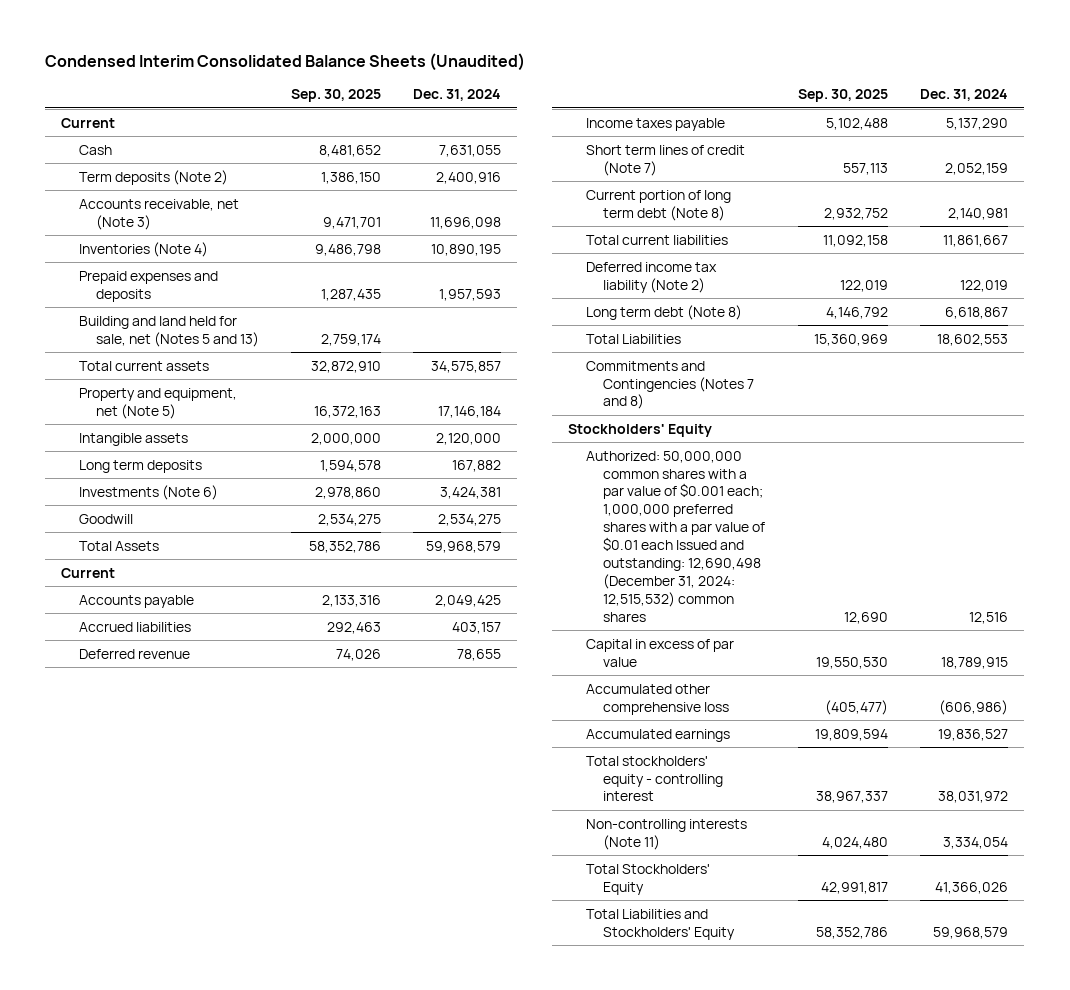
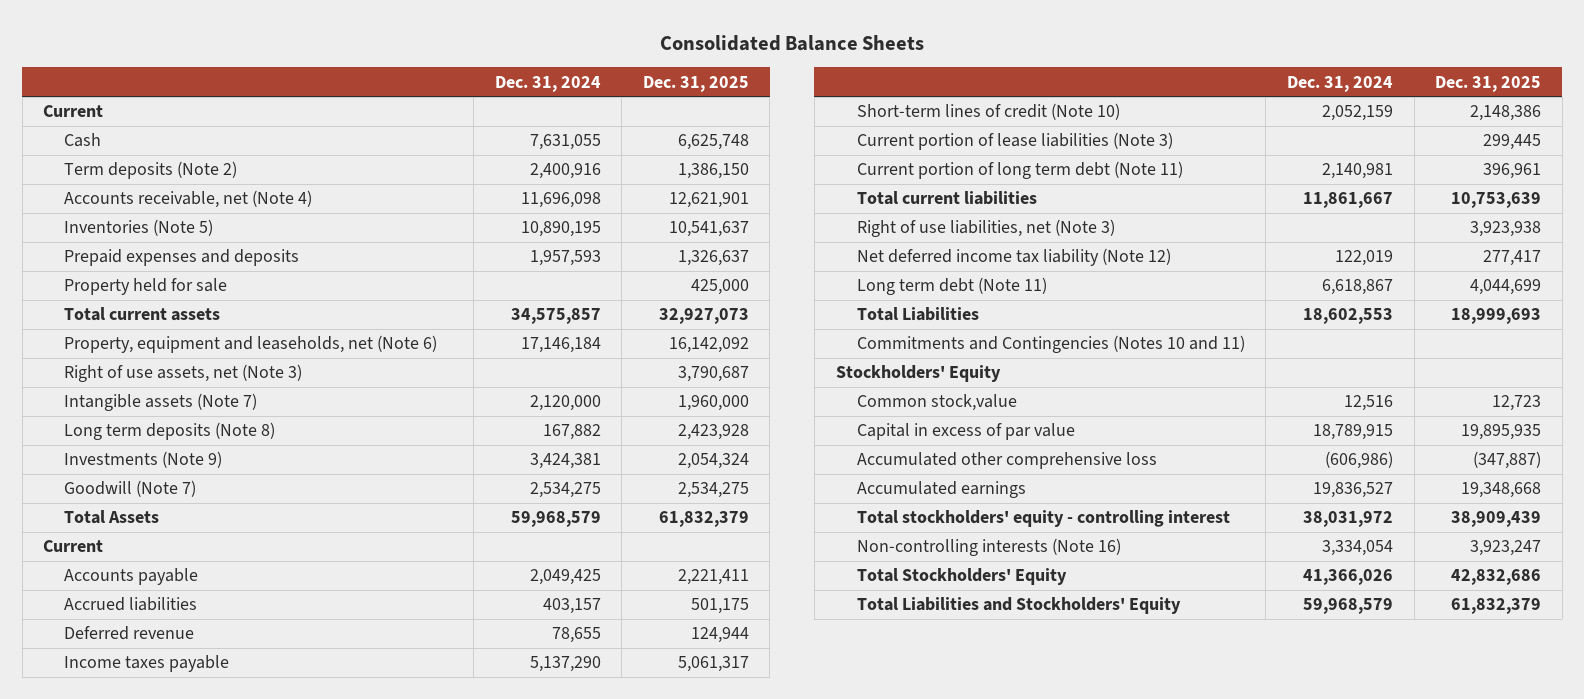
[45,52,526,71] Condensed Interim Consolidated Balance Sheets (Unaudited) -> [660,34,925,51] Consolidated Balance Sheets
[291,89,382,103] Sep. 30, 2025 -> none
none -> [642,75,749,92] Dec. 31, 2025
[78,198,239,230] Accounts receivable, net (Note 3) -> [64,190,313,209] Accounts receivable, net (Note 4)
[78,241,208,257] Inventories (Note 4) -> [64,219,214,237] Inventories (Note 5)
[78,315,260,347] Building and land held for sale, net (Notes 5 and 13) -> none
none -> [64,278,228,296] Property held for sale
[78,387,237,419] Property and equipment, net (Note 5) -> [64,335,438,354] Property, equipment and leaseholds, net (Note 6)
none -> [64,364,303,383] Right of use assets, net (Note 3)
[78,432,188,446] Intangible assets -> [64,393,258,412] Intangible assets (Note 7)
[78,459,202,473] Long term deposits -> [64,422,276,441] Long term deposits (Note 8)
[78,484,218,500] Investments (Note 6) -> [64,451,223,469] Investments (Note 9)
[78,513,133,524] Goodwill -> [64,480,197,498] Goodwill (Note 7)
[585,144,745,176] Short term lines of credit (Note 7) -> [856,103,1120,121] Short-term lines of credit (Note 10)
none -> [856,132,1173,151] Current portion of lease liabilities (Note 3)
[585,189,731,221] Current portion of long term debt (Note 8) -> [856,161,1183,180] Current portion of long term debt (Note 11)
none -> [856,219,1115,238] Right of use liabilities, net (Note 3)
[585,261,717,293] Deferred income tax liability (Note 2) -> [856,248,1171,267] Net deferred income tax liability (Note 12)
[585,304,742,320] Long term debt (Note 8) -> [856,277,1047,296] Long term debt (Note 11)
[585,360,755,410] Commitments and Contingencies (Notes 7 and 8) -> [856,335,1245,354] Commitments and Contingencies (Notes 10 and 11)
[585,450,766,622] Authorized: 50,000,000 common shares with a par value of $0.001 each; 1,000,000 preferred shares with a par value of $0.01 each Issued and outstanding: 12,690,498 (December 31, 2024: 12,515,532) common shares -> [856,394,1017,412] Common stock,value
[585,818,747,850] Non-controlling interests (Note 11) -> [856,538,1121,557] Non-controlling interests (Note 16)

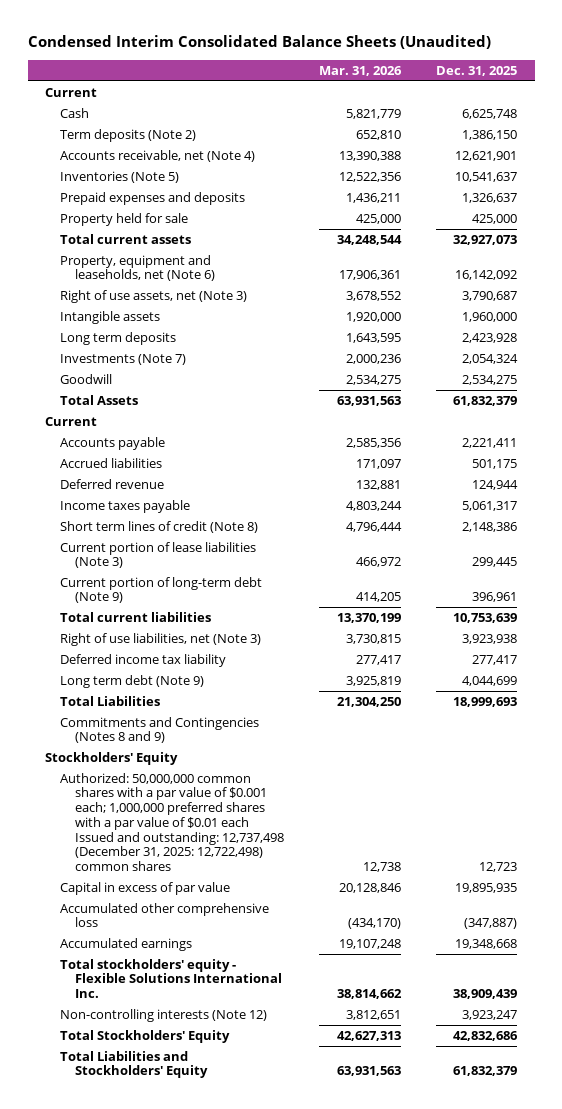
[660,34,925,51] Consolidated Balance Sheets -> [27,35,491,50] Condensed Interim Consolidated Balance Sheets (Unaudited)
[494,75,601,92] Dec. 31, 2024 -> none
none -> [319,65,403,76] Mar. 31, 2026
[64,393,258,412] Intangible assets (Note 7) -> [60,310,161,324] Intangible assets
[64,422,276,441] Long term deposits (Note 8) -> [60,331,177,345] Long term deposits
[64,451,223,469] Investments (Note 9) -> [60,353,187,365] Investments (Note 7)
[64,480,197,498] Goodwill (Note 7) -> [60,373,113,384] Goodwill
[856,103,1120,121] Short-term lines of credit (Note 10) -> [60,520,259,533] Short term lines of credit (Note 8)
[856,161,1183,180] Current portion of long term debt (Note 11) -> [60,576,263,604] Current portion of long-term debt (Note 9)
[856,248,1171,267] Net deferred income tax liability (Note 12) -> [60,653,227,667] Deferred income tax liability
[856,277,1047,296] Long term debt (Note 11) -> [60,674,205,688] Long term debt (Note 9)
[856,335,1245,354] Commitments and Contingencies (Notes 10 and 11) -> [60,716,260,744] Commitments and Contingencies (Notes 8 and 9)
[856,394,1017,412] Common stock,value -> [60,772,284,871] Authorized: 50,000,000 common shares with a par value of $0.001 each; 1,000,000 preferred shares with a par value of $0.01 each Issued and outstanding: 12,737,498 (December 31, 2025: 12,722,498) common shares
[856,510,1230,528] Total stockholders' equity - controlling interest -> [60,958,282,999] Total stockholders' equity - Flexible Solutions International Inc.
[856,538,1121,557] Non-controlling interests (Note 16) -> [60,1008,268,1022] Non-controlling interests (Note 12)

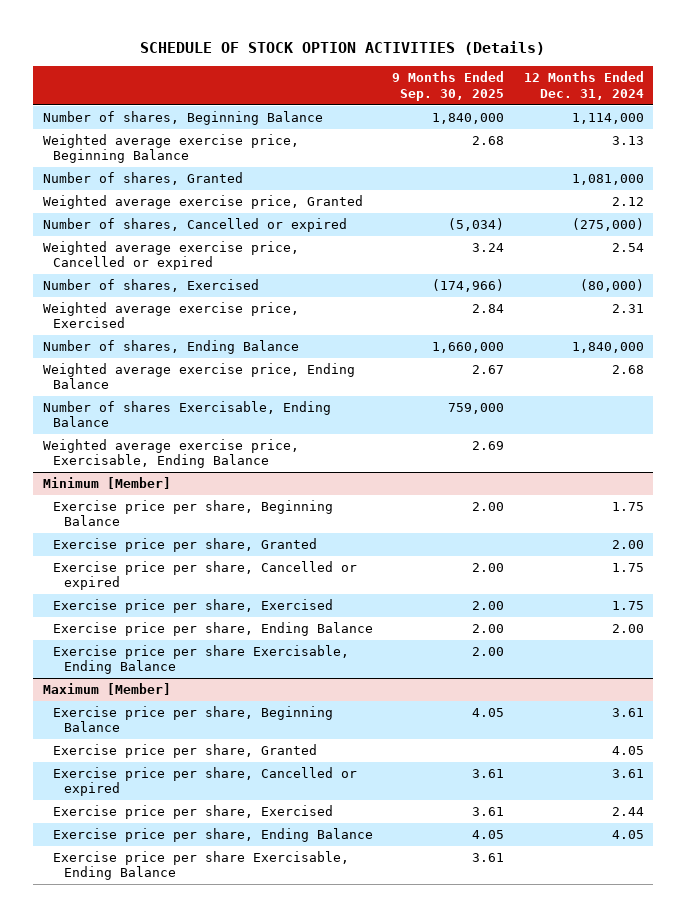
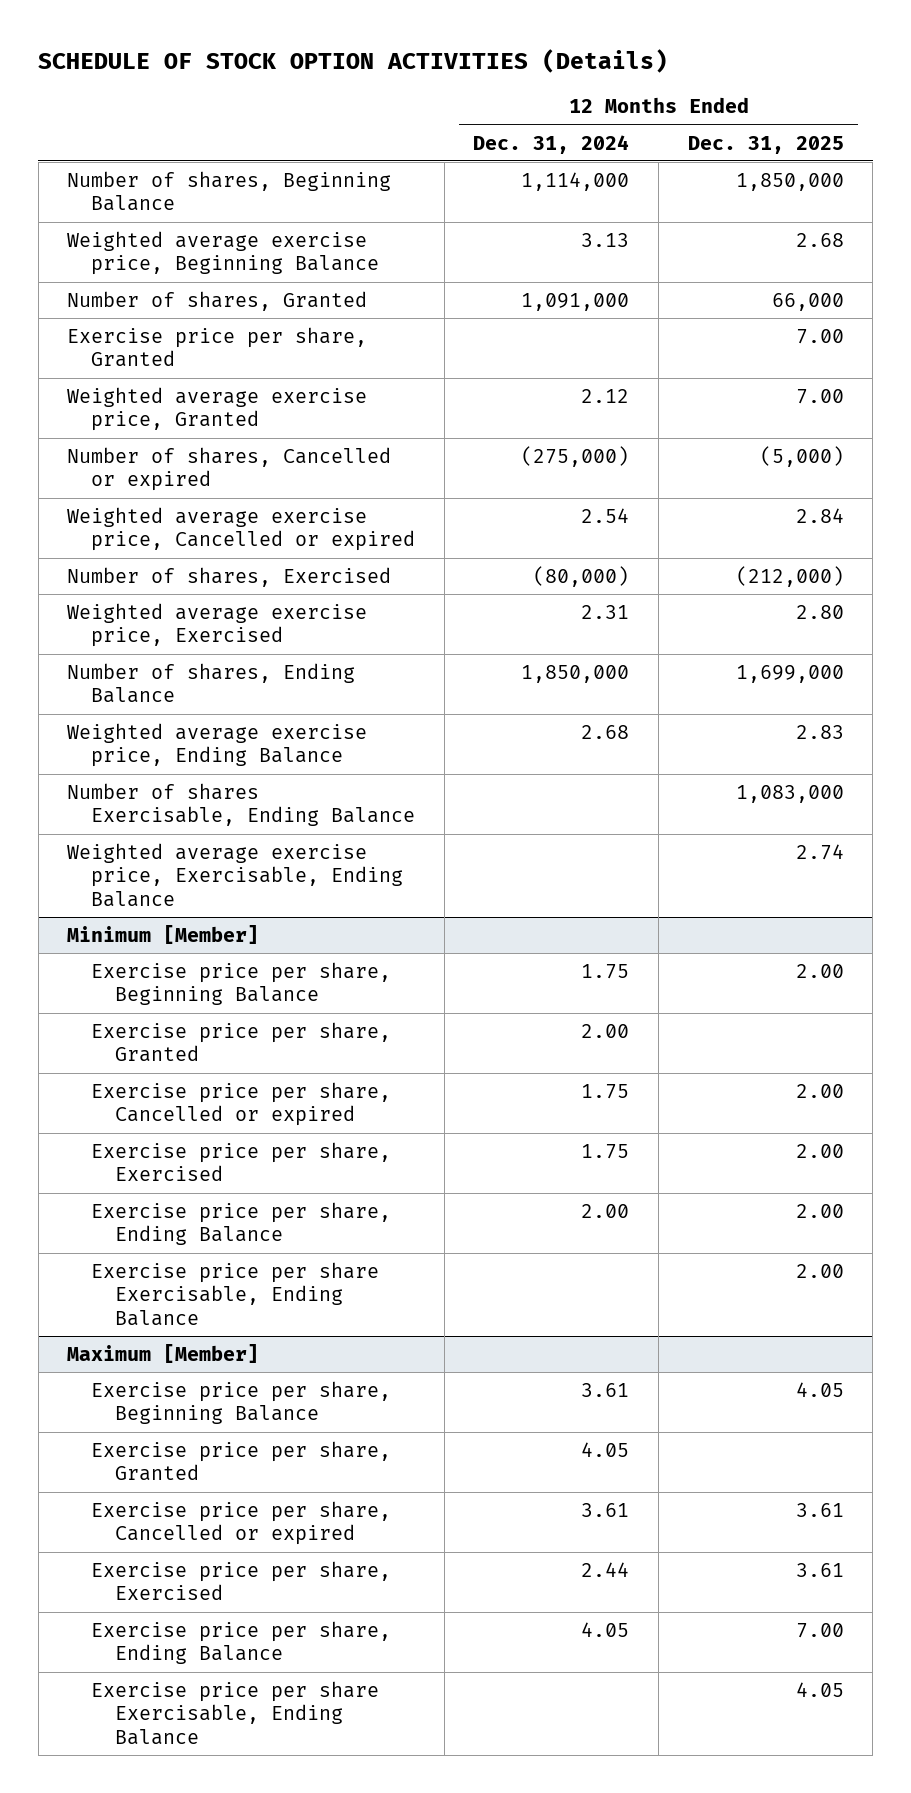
[392,71,505,101] 9 Months Ended Sep. 30, 2025 -> none
none -> [687,135,844,154] Dec. 31, 2025
[571,174,644,186] 1,081,000 -> [521,293,630,312] 1,091,000
none -> [67,327,368,368] Exercise price per share, Granted
[571,342,644,354] 1,840,000 -> [521,665,630,684] 1,850,000

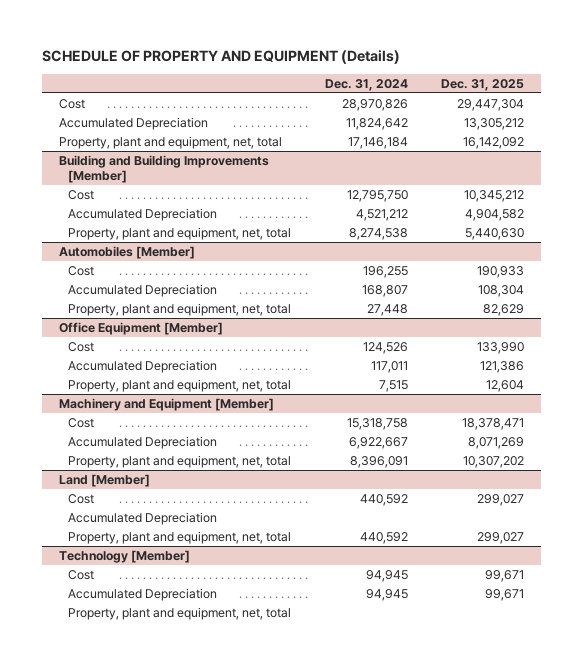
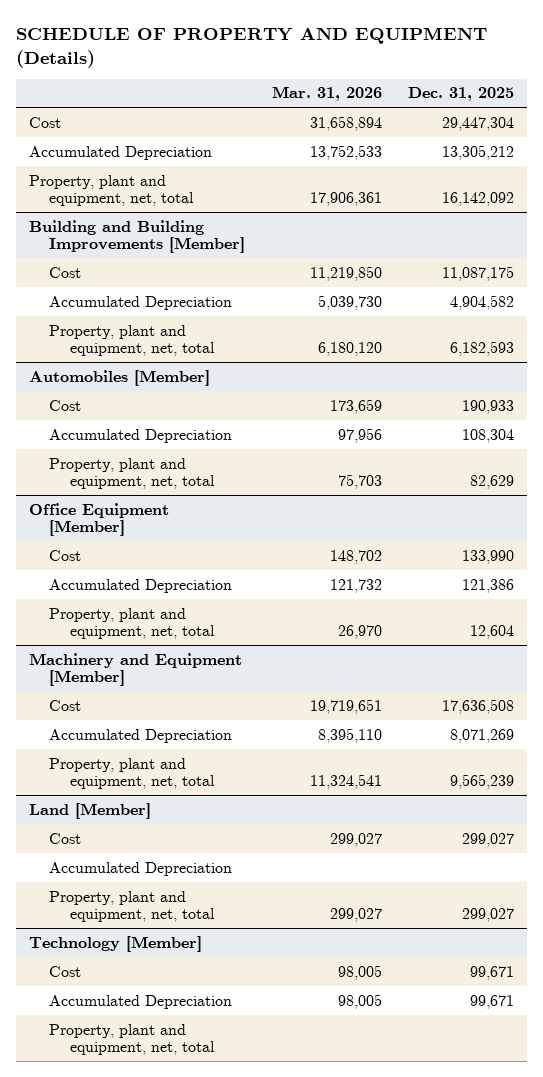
[324,78,408,91] Dec. 31, 2024 -> none
none -> [271,86,382,102] Mar. 31, 2026
[463,189,524,202] 10,345,212 -> [441,265,514,281] 11,087,175
[464,227,524,240] 5,440,630 -> [449,341,514,357] 6,182,593
[461,417,524,430] 18,378,471 -> [441,698,514,714] 17,636,508
[462,455,524,468] 10,307,202 -> [449,774,514,790] 9,565,239

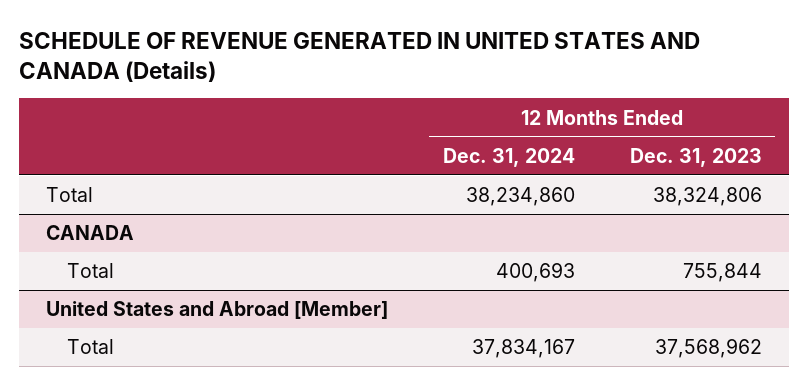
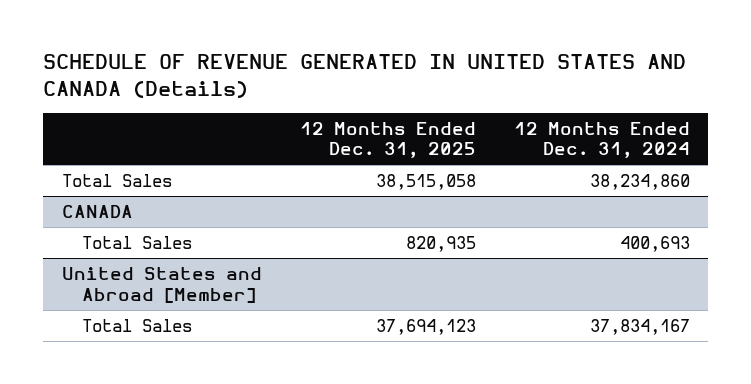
[629,147,762,167] Dec. 31, 2023 -> none
none -> [299,121,476,159] 12 Months Ended Dec. 31, 2025
[46,187,94,203] Total -> [61,173,172,187] Total Sales
[67,263,115,279] Total -> [82,235,193,249] Total Sales
[67,339,115,355] Total -> [82,318,193,332] Total Sales

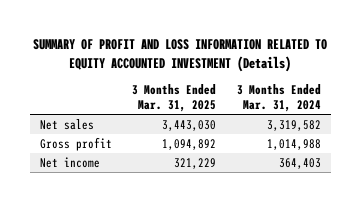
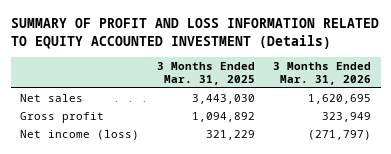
[236,83,321,113] 3 Months Ended Mar. 31, 2024 -> none
none -> [273,61,372,85] 3 Months Ended Mar. 31, 2026
[39,156,100,168] Net income -> [20,129,140,140] Net income (loss)

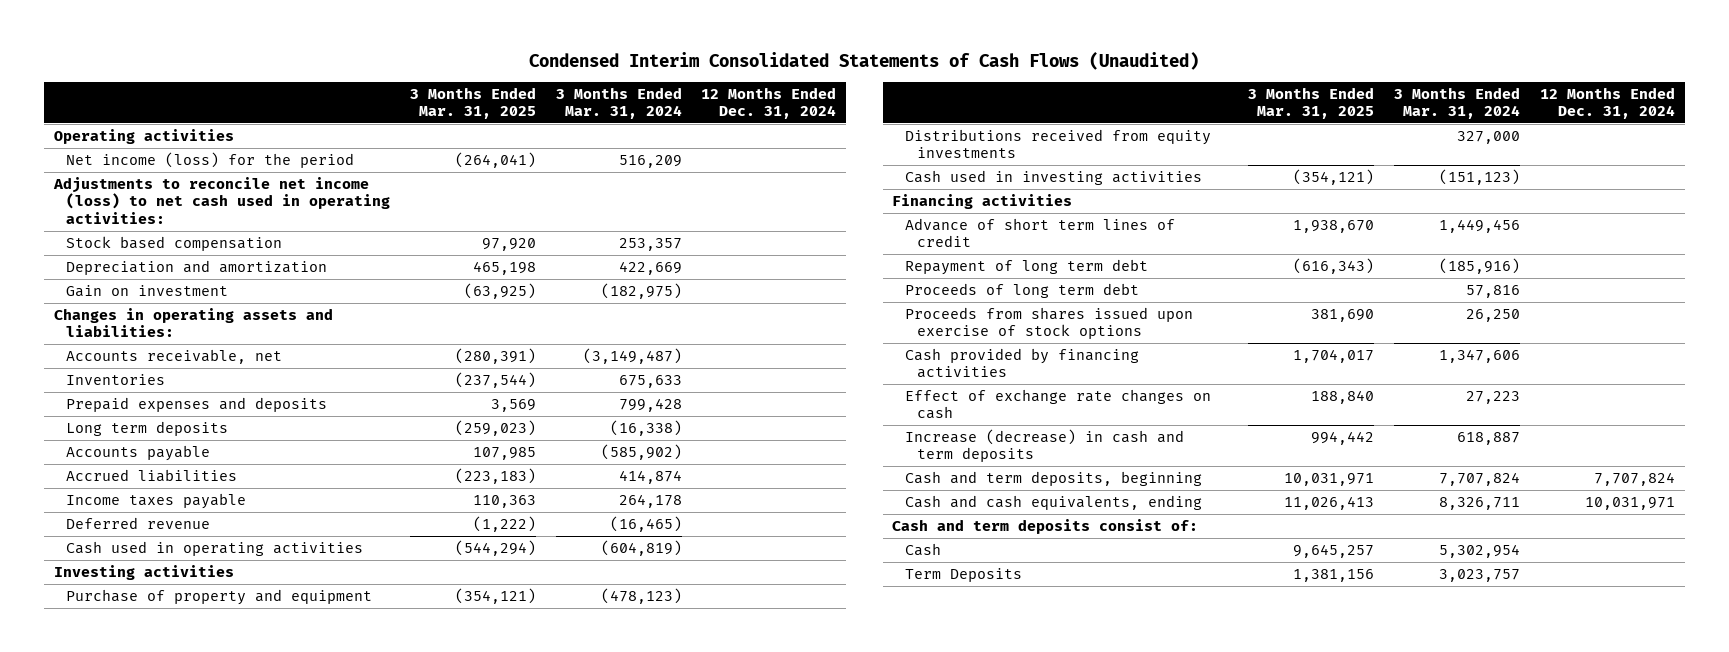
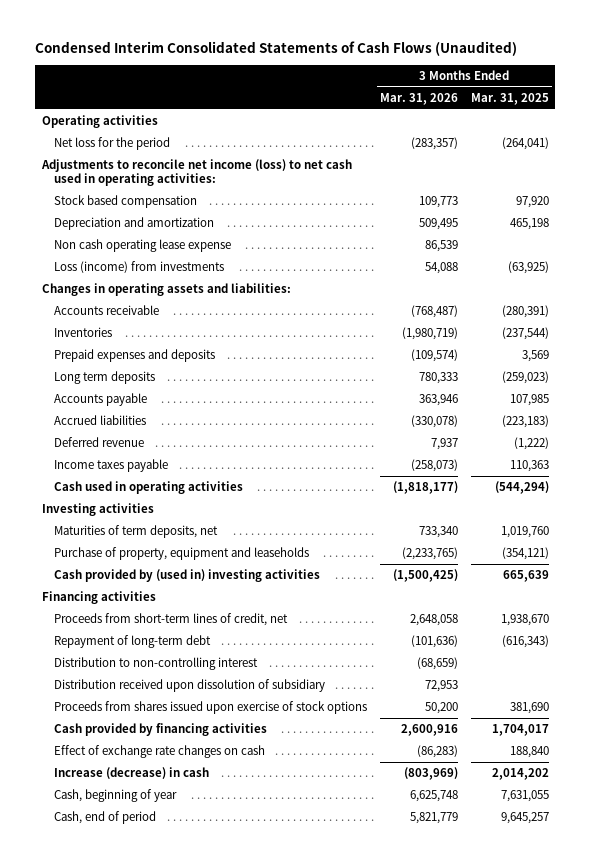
[555,86,682,119] 3 Months Ended Mar. 31, 2024 -> none
[701,86,837,119] 12 Months Ended Dec. 31, 2024 -> none
none -> [380,93,459,106] Mar. 31, 2026
[66,151,355,168] Net income (loss) for the period -> [54,137,171,151] Net loss for the period
none -> [54,239,232,253] Non cash operating lease expense
[66,284,229,297] Gain on investment -> [54,261,225,274] Loss (income) from investments
[66,348,283,364] Accounts receivable, net -> [54,305,160,316] Accounts receivable
[66,492,247,509] Income taxes payable -> [54,459,169,473] Income taxes payable
[904,128,1211,159] Distributions received from equity investments -> none
none -> [54,525,219,539] Maturities of term deposits, net
[66,588,373,605] Purchase of property and equipment -> [54,547,310,561] Purchase of property, equipment and leaseholds
[904,169,1202,185] Cash used in investing activities -> [54,569,321,583] Cash provided by (used in) investing activities
[1293,168,1375,185] (354,121) -> [502,570,549,583] 665,639
[904,282,1139,298] Proceeds of long term debt -> none
[904,217,1175,248] Advance of short term lines of credit -> [54,613,289,627] Proceeds from short-term lines of credit, net
[904,258,1148,275] Repayment of long term debt -> [54,635,212,649] Repayment of long-term debt
none -> [54,657,259,671] Distribution to non-controlling interest
none -> [54,679,326,693] Distribution received upon dissolution of subsidiary
[904,494,1202,510] Cash and cash equivalents, ending -> none
[892,518,1199,534] Cash and term deposits consist of: -> none
[904,567,1022,582] Term Deposits -> none
[904,428,1184,463] Increase (decrease) in cash and term deposits -> [54,767,210,780] Increase (decrease) in cash
[1311,430,1375,445] 994,442 -> [491,768,549,781] 2,014,202
[904,470,1202,486] Cash and term deposits, beginning -> [54,789,178,803] Cash, beginning of year
[1284,472,1375,486] 10,031,971 -> [500,790,549,803] 7,631,055
[904,542,941,556] Cash -> [54,811,157,825] Cash, end of period

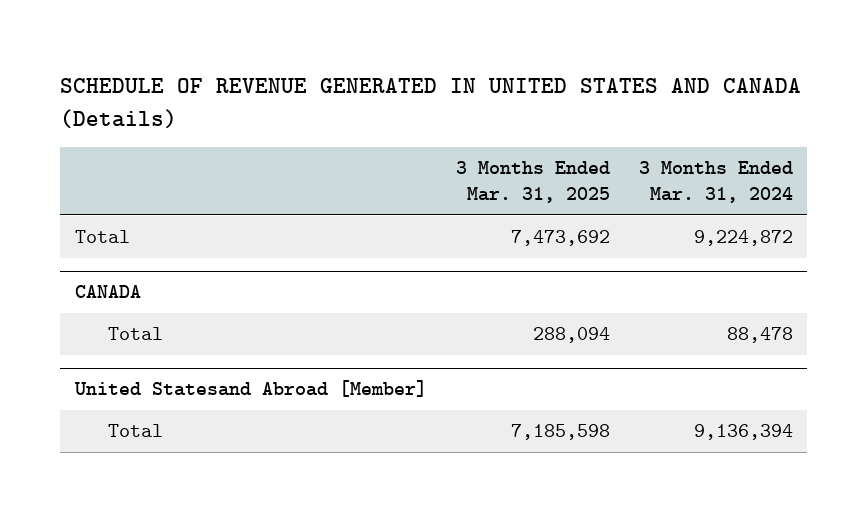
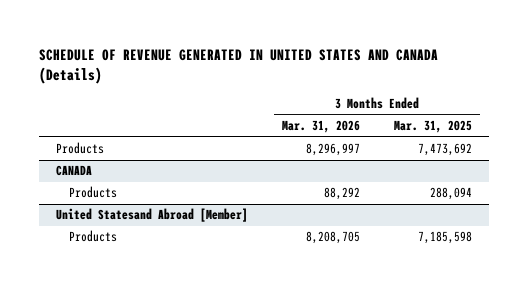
[638,160,793,204] 3 Months Ended Mar. 31, 2024 -> none
none -> [282,120,361,134] Mar. 31, 2026
[74,230,130,244] Total -> [56,142,105,155] Products
[107,327,163,341] Total -> [68,186,117,199] Products
[107,424,163,438] Total -> [68,230,117,243] Products

